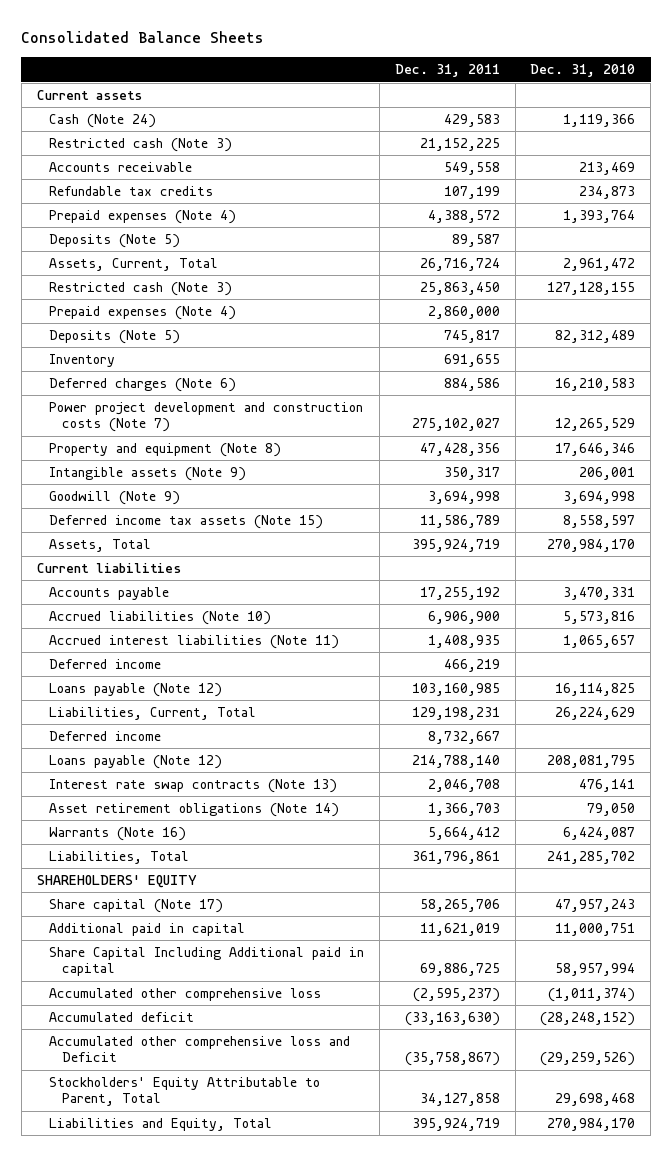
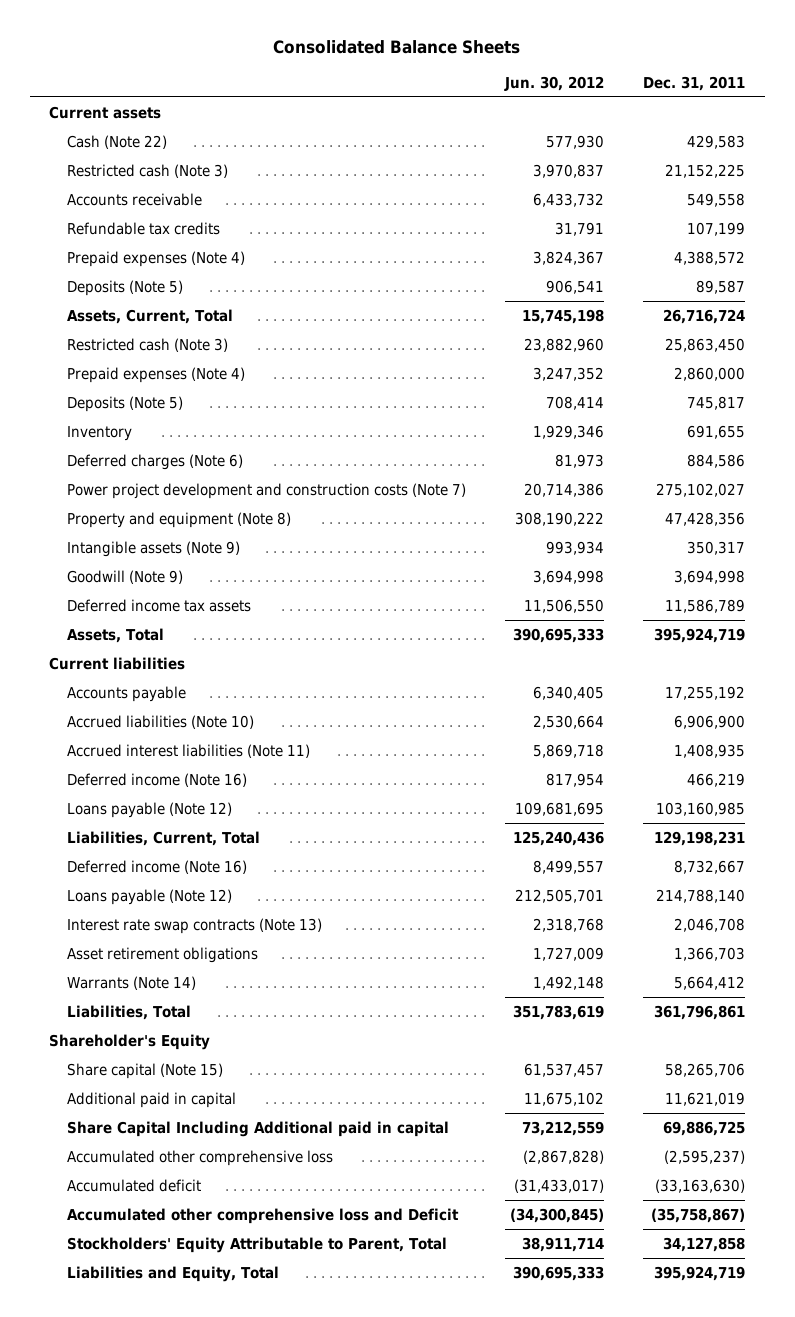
[530,64,636,78] Dec. 31, 2010 -> none
none -> [503,75,604,91] Jun. 30, 2012
[49,114,157,129] Cash (Note 24) -> [66,135,167,150] Cash (Note 22)
[49,515,324,530] Deferred income tax assets (Note 15) -> [66,599,251,613] Deferred income tax assets
[49,659,162,670] Deferred income -> [66,773,247,788] Deferred income (Note 16)
[49,731,162,742] Deferred income -> [66,860,247,875] Deferred income (Note 16)
[49,803,340,818] Asset retirement obligations (Note 14) -> [66,947,258,964] Asset retirement obligations
[49,827,187,842] Warrants (Note 16) -> [66,976,196,991] Warrants (Note 14)
[36,875,197,889] SHAREHOLDERS' EQUITY -> [49,1034,211,1051] Shareholder's Equity
[49,899,224,914] Share capital (Note 17) -> [66,1063,223,1080] Share capital (Note 15)

